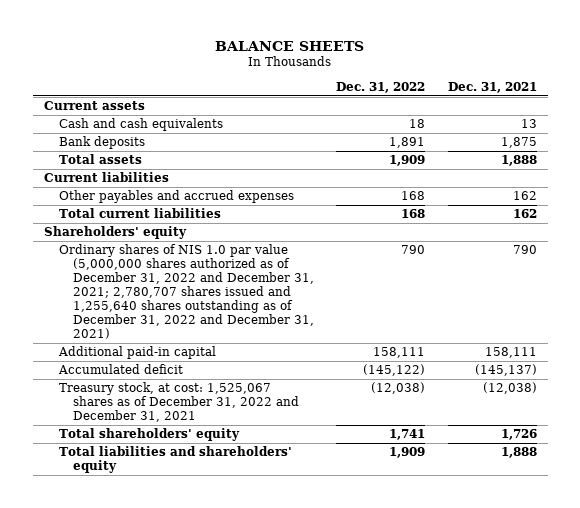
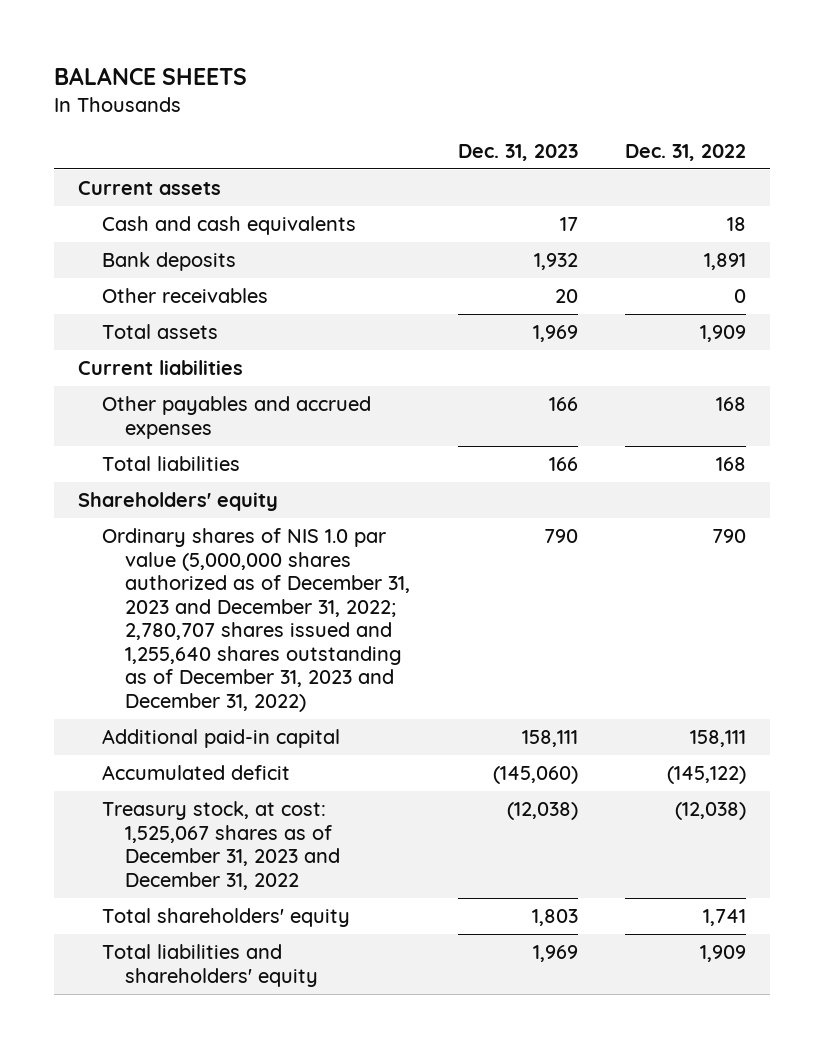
[447,81,537,93] Dec. 31, 2021 -> none
none -> [457,143,578,161] Dec. 31, 2023
none -> [101,288,268,304] Other receivables
[58,208,221,219] Total current liabilities -> [101,456,240,472] Total liabilities
[58,244,315,340] Ordinary shares of NIS 1.0 par value (5,000,000 shares authorized as of December 31, 2022 and December 31, 2021; 2,780,707 shares issued and 1,255,640 shares outstanding as of December 31, 2022 and December 31, 2021) -> [101,528,411,712] Ordinary shares of NIS 1.0 par value (5,000,000 shares authorized as of December 31, 2023 and December 31, 2022; 2,780,707 shares issued and 1,255,640 shares outstanding as of December 31, 2023 and December 31, 2022)
[58,382,300,423] Treasury stock, at cost: 1,525,067 shares as of December 31, 2022 and December 31, 2021 -> [101,801,341,890] Treasury stock, at cost: 1,525,067 shares as of December 31, 2023 and December 31, 2022

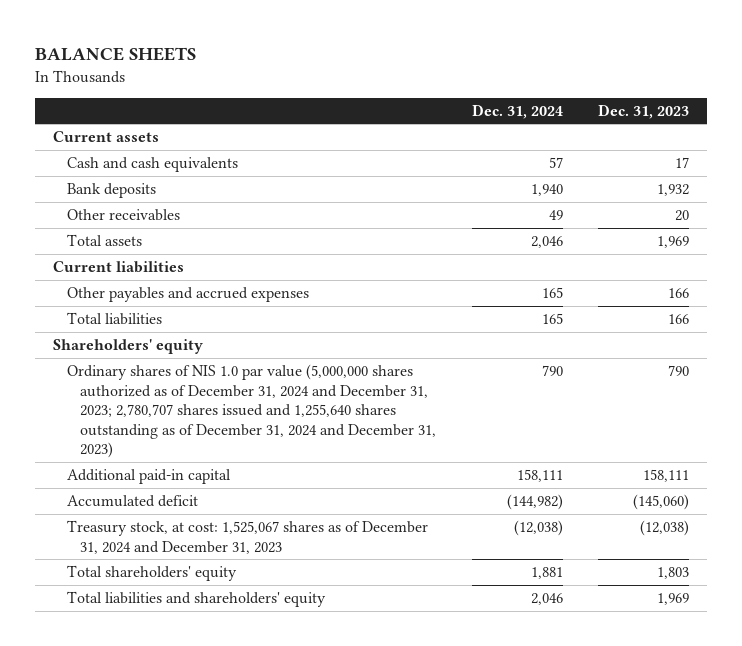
[625,143,747,161] Dec. 31, 2022 -> none
none -> [471,103,563,119] Dec. 31, 2024
[101,528,411,712] Ordinary shares of NIS 1.0 par value (5,000,000 shares authorized as of December 31, 2023 and December 31, 2022; 2,780,707 shares issued and 1,255,640 shares outstanding as of December 31, 2023 and December 31, 2022) -> [66,364,437,459] Ordinary shares of NIS 1.0 par value (5,000,000 shares authorized as of December 31, 2024 and December 31, 2023; 2,780,707 shares issued and 1,255,640 shares outstanding as of December 31, 2024 and December 31, 2023)
[101,801,341,890] Treasury stock, at cost: 1,525,067 shares as of December 31, 2023 and December 31, 2022 -> [66,520,428,554] Treasury stock, at cost: 1,525,067 shares as of December 31, 2024 and December 31, 2023

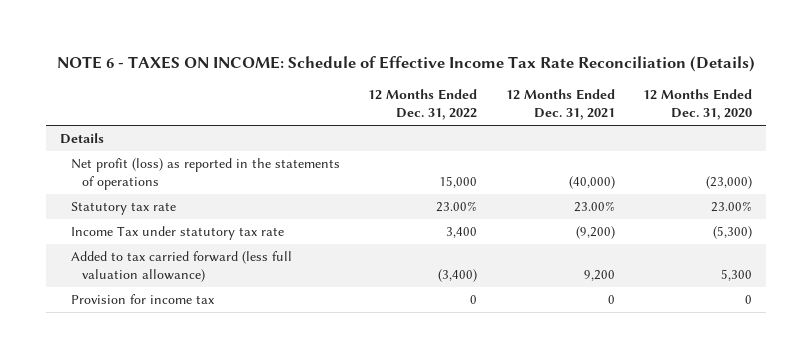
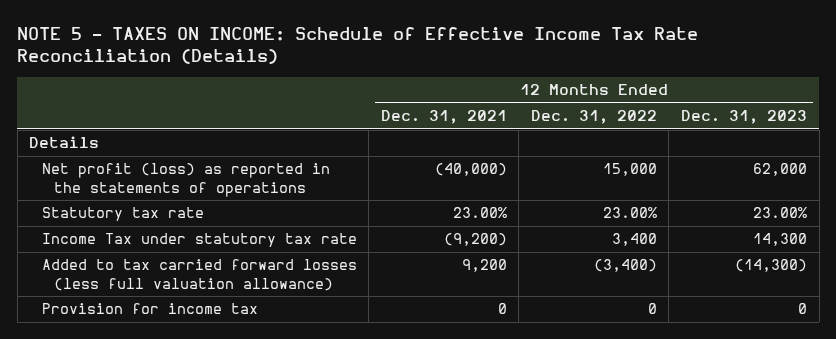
[56,55,755,72] NOTE 6 - TAXES ON INCOME: Schedule of Effective Income Tax Rate Reconciliation (Details) -> [17,26,699,65] NOTE 5 - TAXES ON INCOME: Schedule of Effective Income Tax Rate Reconciliation (Details)
[642,89,752,121] 12 Months Ended Dec. 31, 2020 -> none
none -> [680,110,807,125] Dec. 31, 2023
[70,251,292,283] Added to tax carried forward (less full valuation allowance) -> [41,259,357,291] Added to tax carried forward losses (less full valuation allowance)

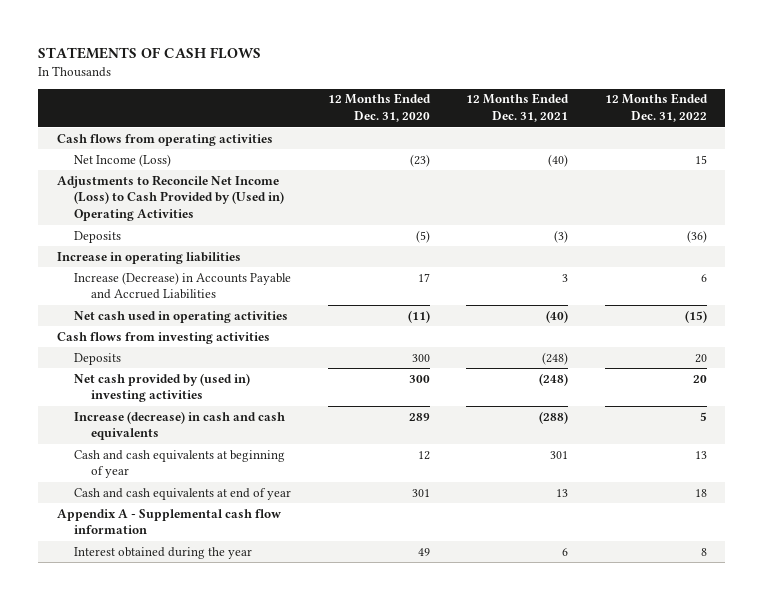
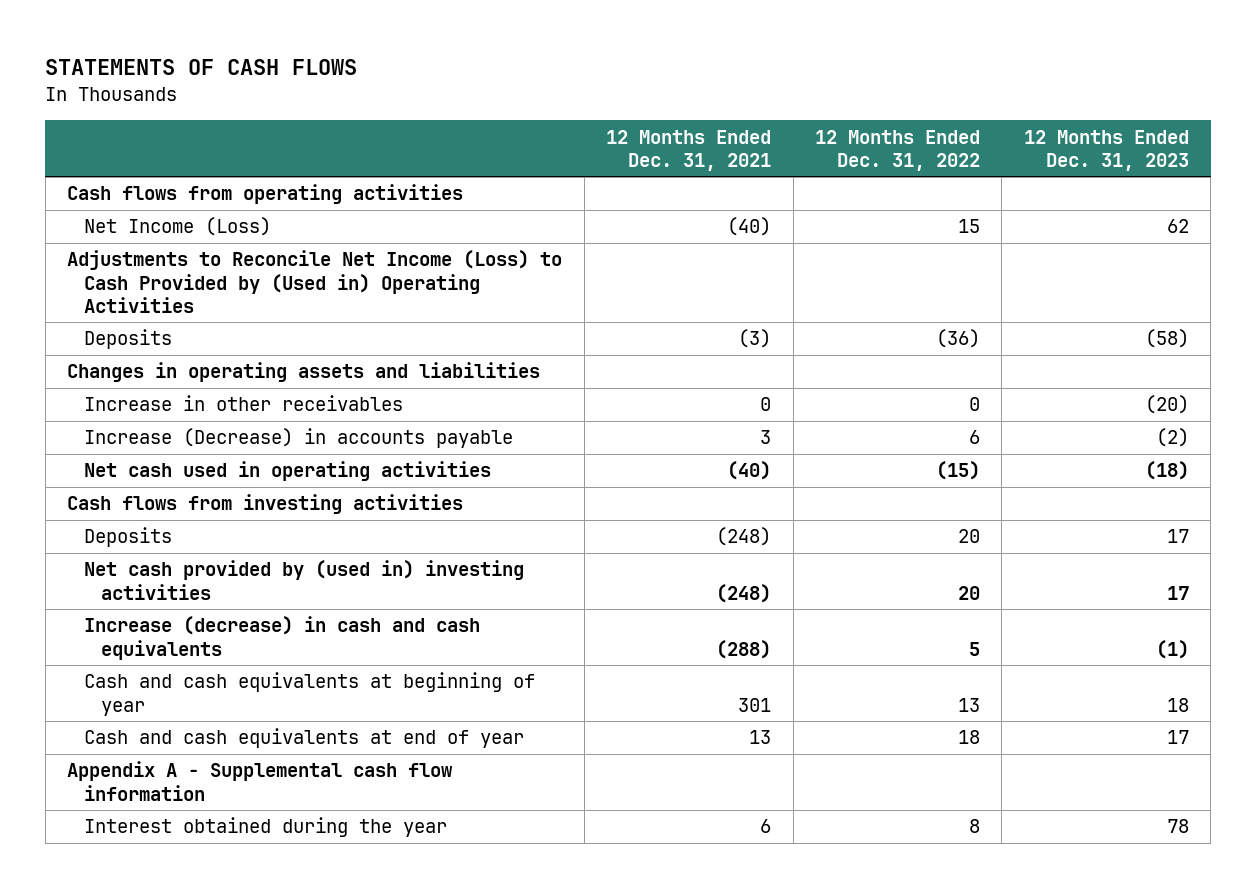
[327,93,431,123] 12 Months Ended Dec. 31, 2020 -> none
none -> [1023,129,1189,171] 12 Months Ended Dec. 31, 2023
[56,251,241,264] Increase in operating liabilities -> [67,362,541,383] Changes in operating assets and liabilities
none -> [84,395,404,412] Increase in other receivables
[73,271,291,300] Increase (Decrease) in Accounts Payable and Accrued Liabilities -> [84,428,514,449] Increase (Decrease) in accounts payable

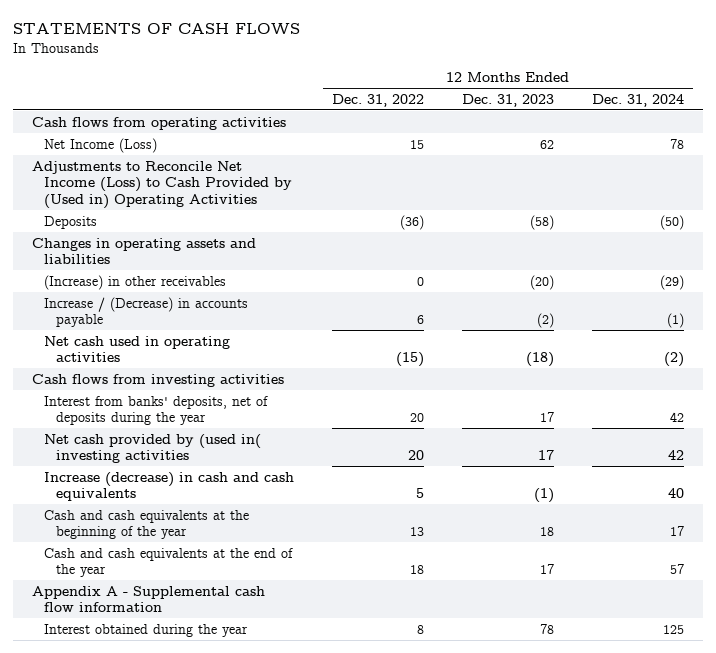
[606,129,772,171] 12 Months Ended Dec. 31, 2021 -> none
none -> [591,93,684,107] Dec. 31, 2024
[84,395,404,412] Increase in other receivables -> [44,274,227,290] (Increase) in other receivables
[84,428,514,449] Increase (Decrease) in accounts payable -> [44,296,249,328] Increase / (Decrease) in accounts payable
[84,527,173,548] Deposits -> [44,395,269,426] Interest from banks' deposits, net of deposits during the year
[84,560,525,600] Net cash provided by (used in) investing activities -> [44,433,262,464] Net cash provided by (used in( investing activities
[84,672,536,716] Cash and cash equivalents at beginning of year -> [44,509,250,540] Cash and cash equivalents at the beginning of the year
[84,728,525,749] Cash and cash equivalents at end of year -> [44,547,294,578] Cash and cash equivalents at the end of the year

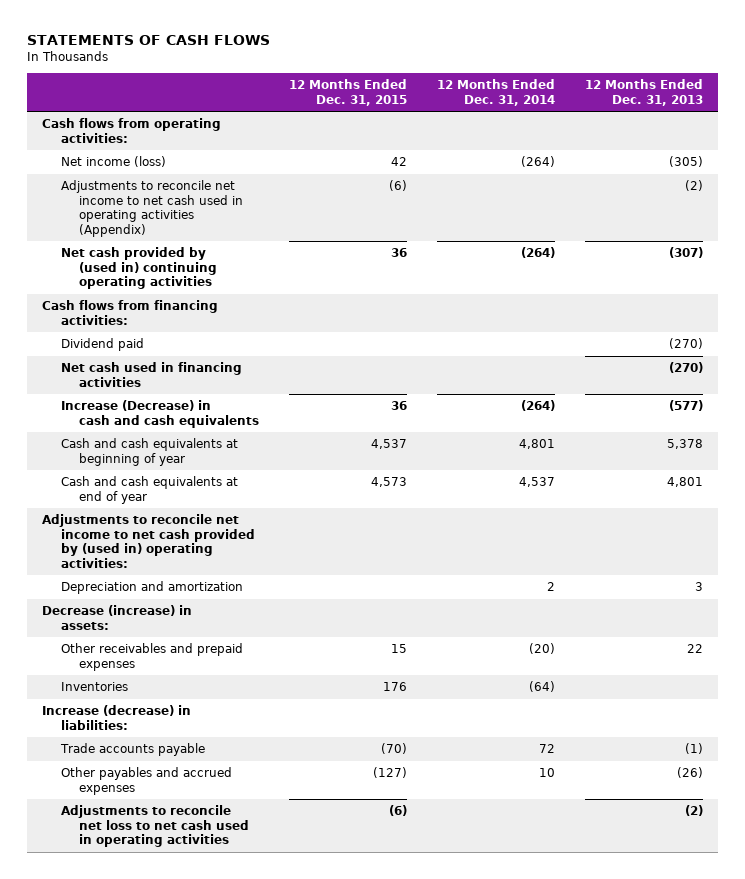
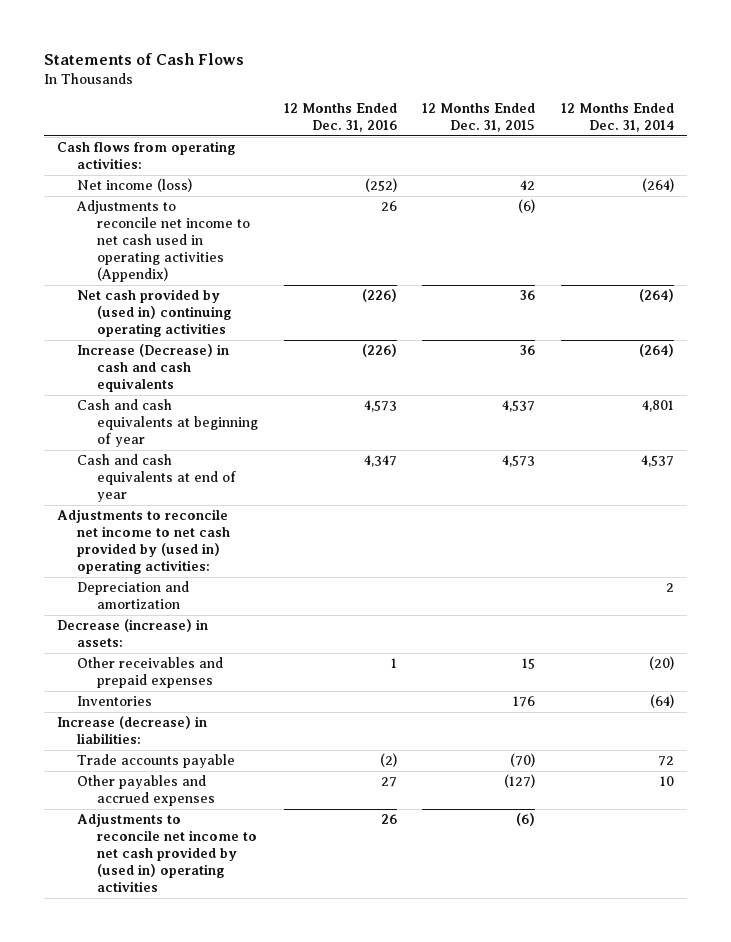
[27,35,271,46] STATEMENTS OF CASH FLOWS -> [43,53,244,66] Statements of Cash Flows
[585,79,704,106] 12 Months Ended Dec. 31, 2013 -> none
none -> [283,102,397,132] 12 Months Ended Dec. 31, 2016
[42,300,219,325] Cash flows from financing activities: -> none
[60,338,144,352] Dividend paid -> none
[60,362,242,387] Net cash used in financing activities -> none
[60,805,250,848] Adjustments to reconcile net loss to net cash used in operating activities -> [76,813,257,893] Adjustments to reconcile net income to net cash provided by (used in) operating activities

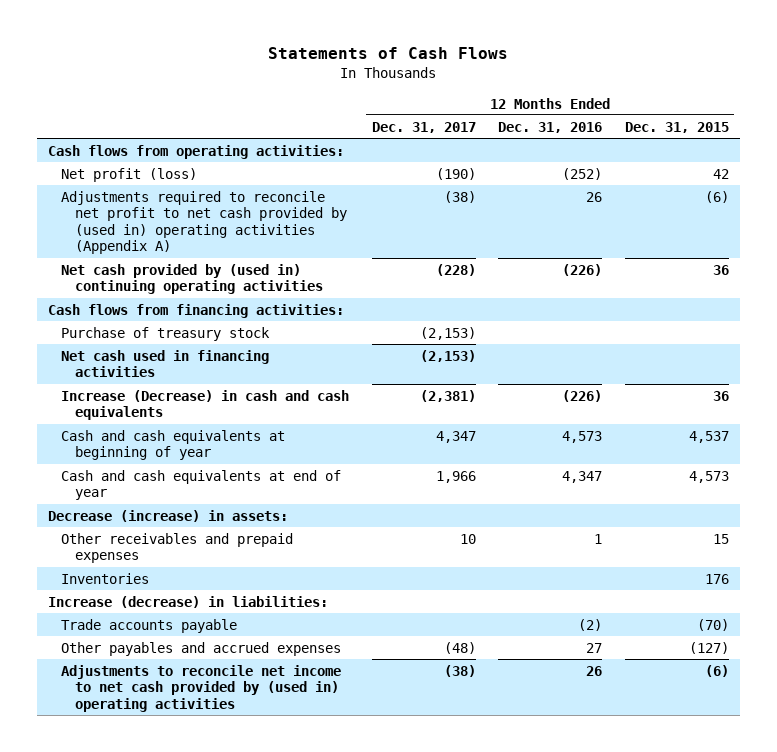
[561,102,675,132] 12 Months Ended Dec. 31, 2014 -> none
none -> [371,121,476,133] Dec. 31, 2017
[76,178,192,193] Net income (loss) -> [61,167,198,182] Net profit (loss)
[75,200,250,283] Adjustments to reconcile net income to net cash used in operating activities (Appendix) -> [61,190,347,255] Adjustments required to reconcile net profit to net cash provided by (used in) operating activities (Appendix A)
none -> [48,303,345,318] Cash flows from financing activities:
none -> [61,326,271,341] Purchase of treasury stock
none -> [61,349,270,378] Net cash used in financing activities
[56,509,230,575] Adjustments to reconcile net income to net cash provided by (used in) operating activities: -> none
[76,581,189,610] Depreciation and amortization -> none

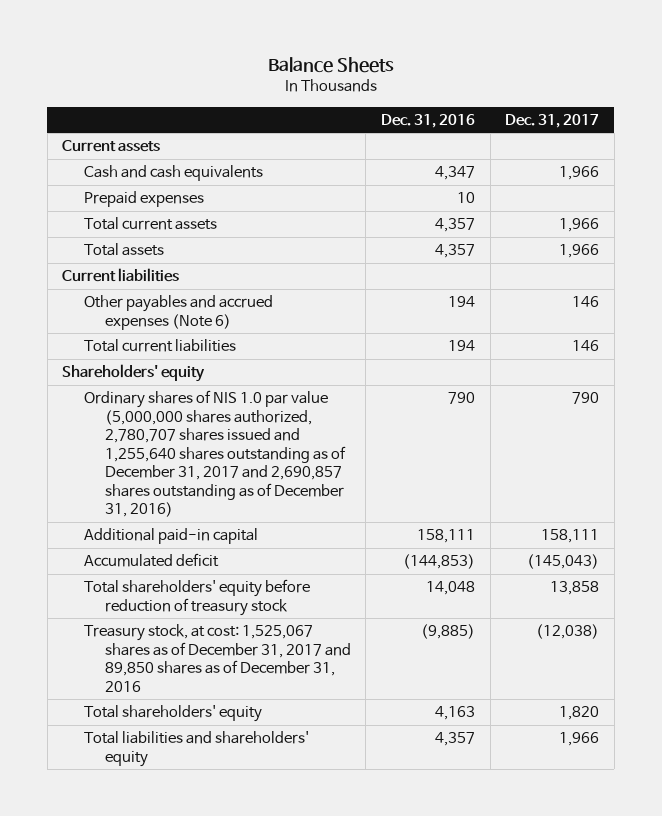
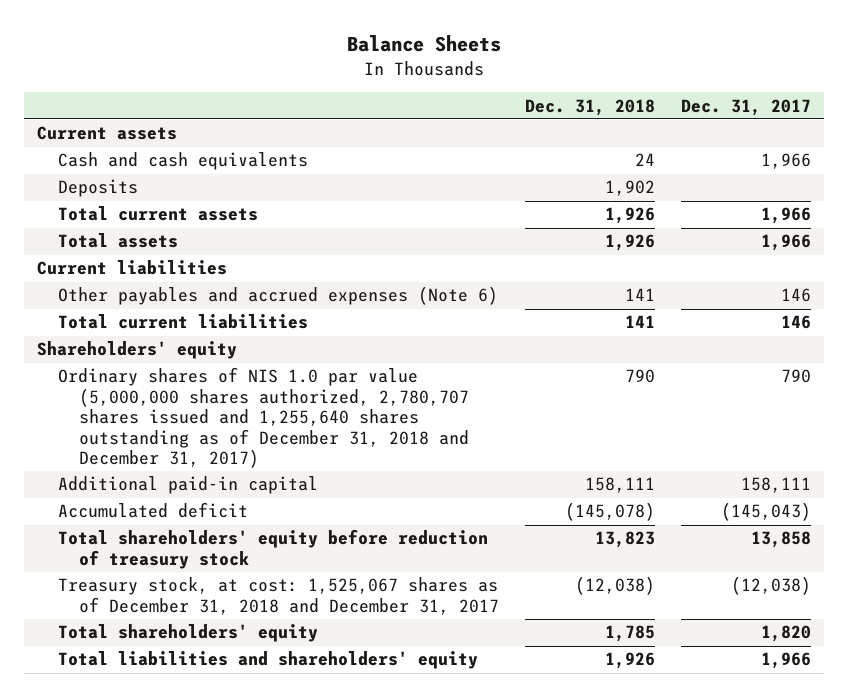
[380,113,475,128] Dec. 31, 2016 -> none
none -> [525,98,656,116] Dec. 31, 2018
[83,191,204,208] Prepaid expenses -> none
none -> [58,179,139,198] Deposits
[83,390,346,518] Ordinary shares of NIS 1.0 par value (5,000,000 shares authorized, 2,780,707 shares issued and 1,255,640 shares outstanding as of December 31, 2017 and 2,690,857 shares outstanding as of December 31, 2016) -> [58,367,470,468] Ordinary shares of NIS 1.0 par value (5,000,000 shares authorized, 2,780,707 shares issued and 1,255,640 shares outstanding as of December 31, 2018 and December 31, 2017)
[83,624,351,692] Treasury stock, at cost: 1,525,067 shares as of December 31, 2017 and 89,850 shares as of December 31, 2016 -> [58,577,500,615] Treasury stock, at cost: 1,525,067 shares as of December 31, 2018 and December 31, 2017

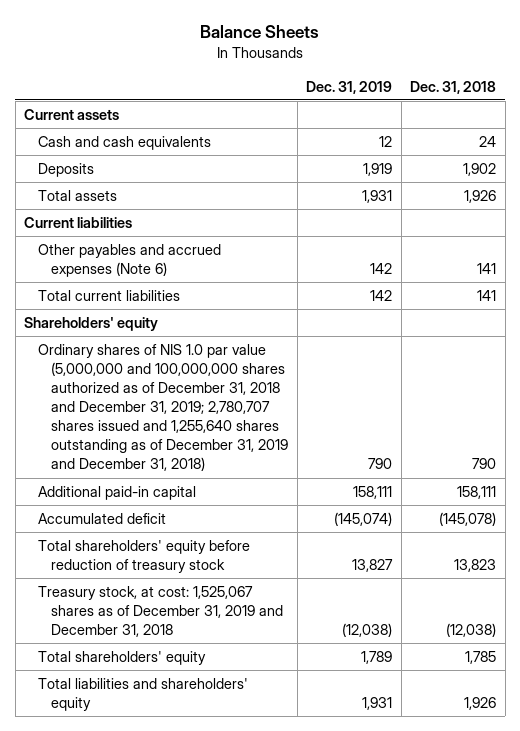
[681,98,812,116] Dec. 31, 2017 -> none
none -> [306,80,393,94] Dec. 31, 2019
[58,206,259,222] Total current assets -> none
[58,367,470,468] Ordinary shares of NIS 1.0 par value (5,000,000 shares authorized, 2,780,707 shares issued and 1,255,640 shares outstanding as of December 31, 2018 and December 31, 2017) -> [37,343,289,472] Ordinary shares of NIS 1.0 par value (5,000,000 and 100,000,000 shares authorized as of December 31, 2018 and December 31, 2019; 2,780,707 shares issued and 1,255,640 shares outstanding as of December 31, 2019 and December 31, 2018)
[58,577,500,615] Treasury stock, at cost: 1,525,067 shares as of December 31, 2018 and December 31, 2017 -> [37,585,284,638] Treasury stock, at cost: 1,525,067 shares as of December 31, 2019 and December 31, 2018

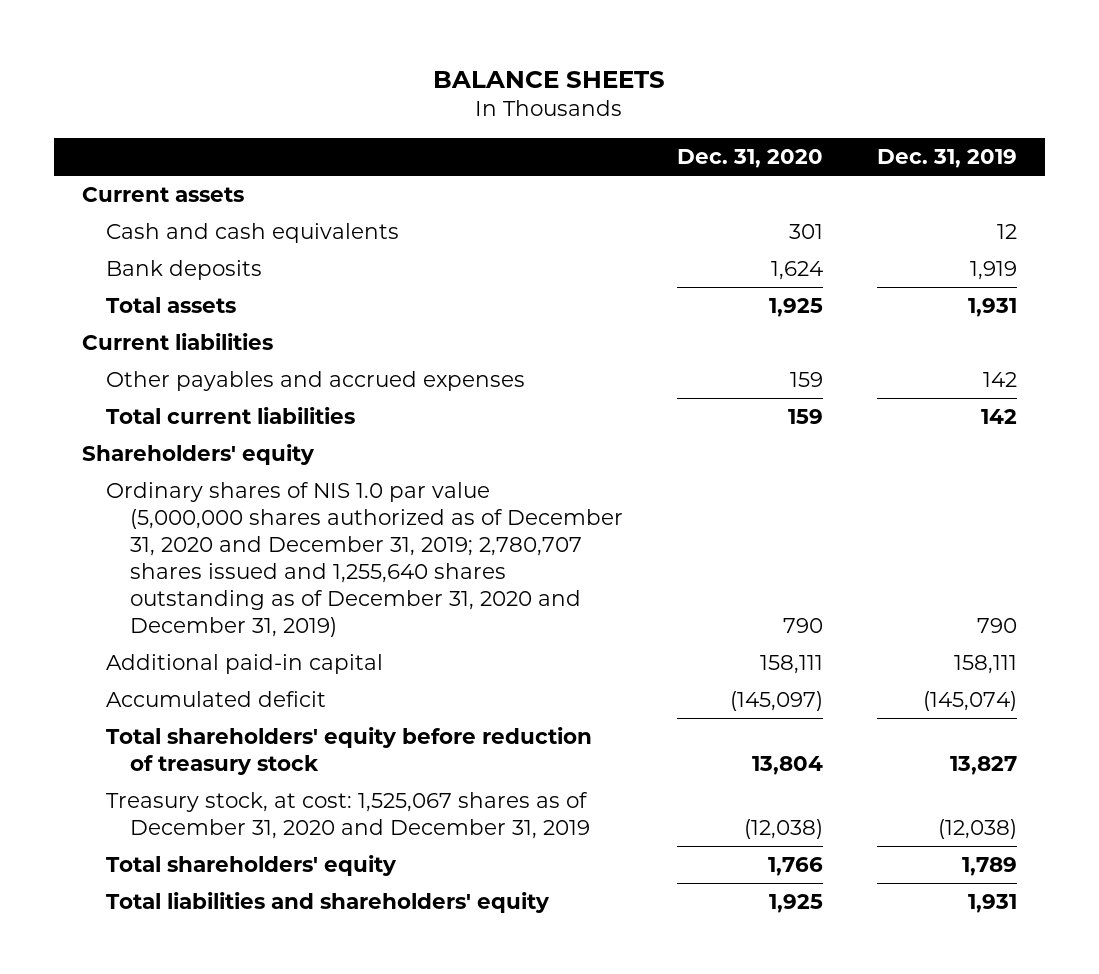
[200,25,320,39] Balance Sheets -> [433,70,666,88] BALANCE SHEETS
[410,80,497,94] Dec. 31, 2018 -> none
none -> [677,148,824,168] Dec. 31, 2020
[37,162,94,177] Deposits -> [105,260,262,281] Bank deposits
[37,243,221,278] Other payables and accrued expenses (Note 6) -> [105,371,525,392] Other payables and accrued expenses
[37,343,289,472] Ordinary shares of NIS 1.0 par value (5,000,000 and 100,000,000 shares authorized as of December 31, 2018 and December 31, 2019; 2,780,707 shares issued and 1,255,640 shares outstanding as of December 31, 2019 and December 31, 2018) -> [105,482,623,637] Ordinary shares of NIS 1.0 par value (5,000,000 shares authorized as of December 31, 2020 and December 31, 2019; 2,780,707 shares issued and 1,255,640 shares outstanding as of December 31, 2020 and December 31, 2019)
[37,585,284,638] Treasury stock, at cost: 1,525,067 shares as of December 31, 2019 and December 31, 2018 -> [105,792,590,840] Treasury stock, at cost: 1,525,067 shares as of December 31, 2020 and December 31, 2019

